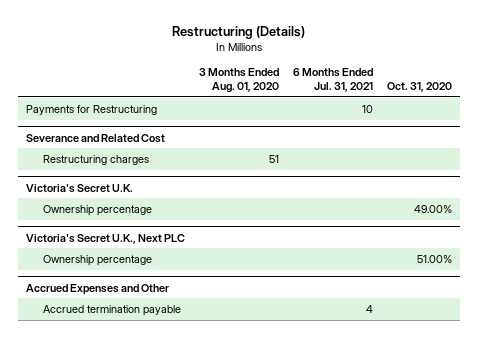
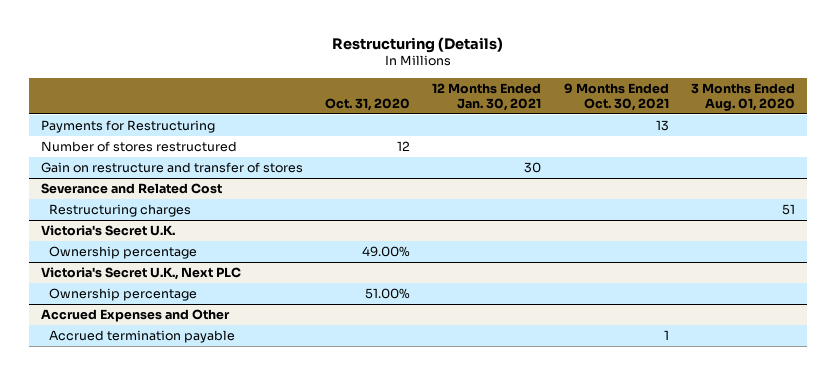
[293,68,374,93] 6 Months Ended Jul. 31, 2021 -> none
none -> [432,83,542,111] 12 Months Ended Jan. 30, 2021
none -> [563,83,669,111] 9 Months Ended Oct. 30, 2021
none -> [40,141,237,153] Number of stores restructured
none -> [40,162,303,174] Gain on restructure and transfer of stores

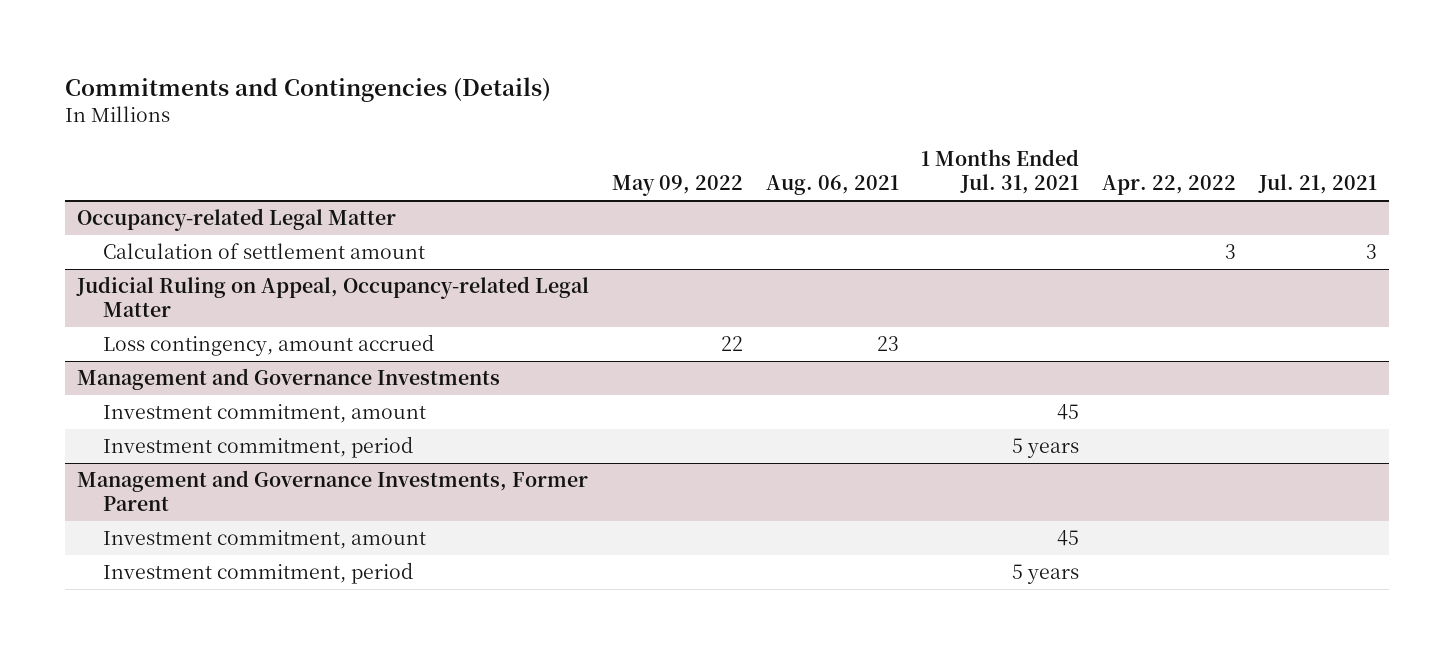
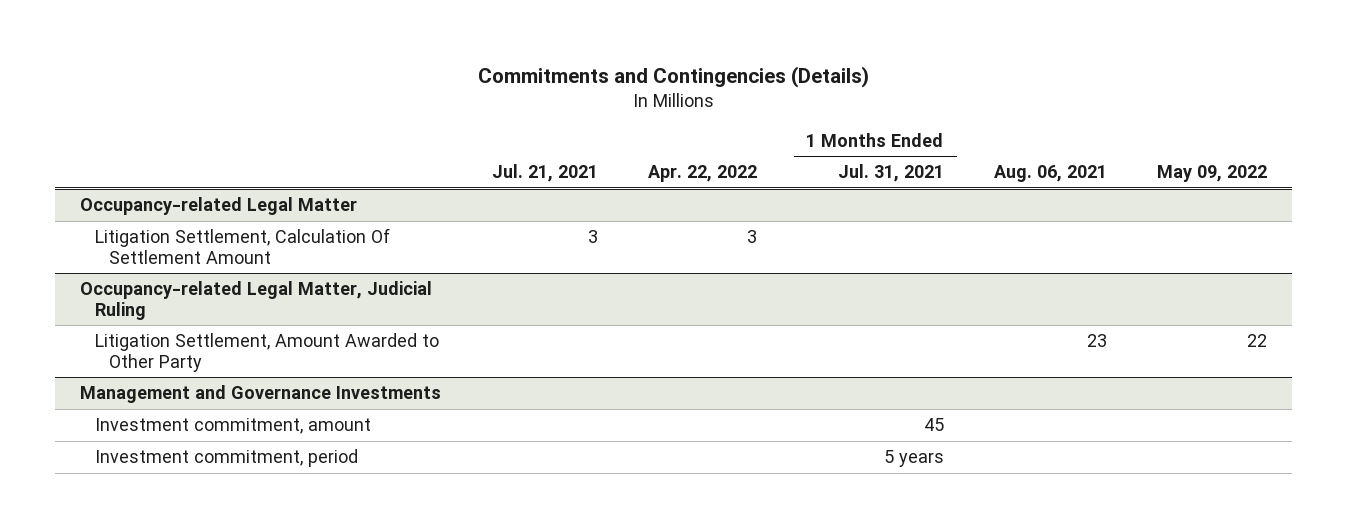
[103,243,426,260] Calculation of settlement amount -> [94,228,390,264] Litigation Settlement, Calculation Of Settlement Amount
[75,276,589,318] Judicial Ruling on Appeal, Occupancy-related Legal Matter -> [80,281,433,320] Occupancy-related Legal Matter, Judicial Ruling
[103,334,435,357] Loss contingency, amount accrued -> [94,333,439,372] Litigation Settlement, Amount Awarded to Other Party
[76,470,588,512] Management and Governance Investments, Former Parent -> none
[103,530,427,550] Investment commitment, amount -> none
[103,562,414,585] Investment commitment, period -> none

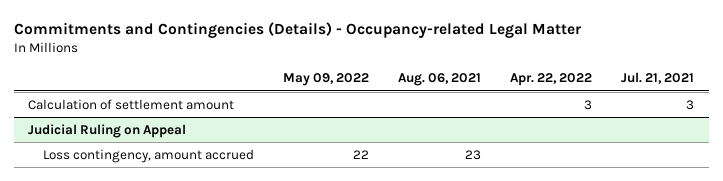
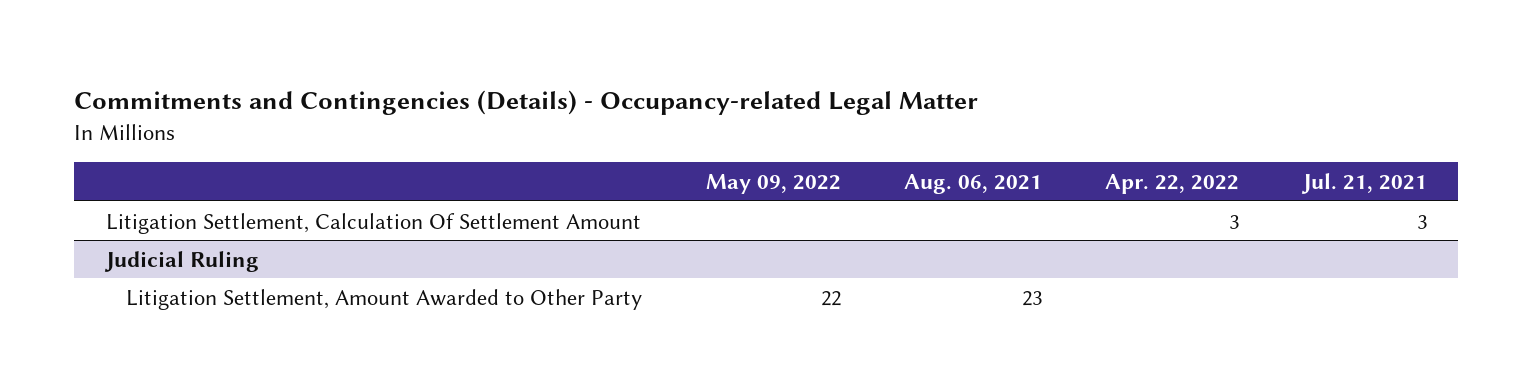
[28,98,235,110] Calculation of settlement amount -> [105,212,641,234] Litigation Settlement, Calculation Of Settlement Amount
[28,123,187,138] Judicial Ruling on Appeal -> [103,250,259,272] Judicial Ruling
[43,148,255,163] Loss contingency, amount accrued -> [126,288,643,310] Litigation Settlement, Amount Awarded to Other Party

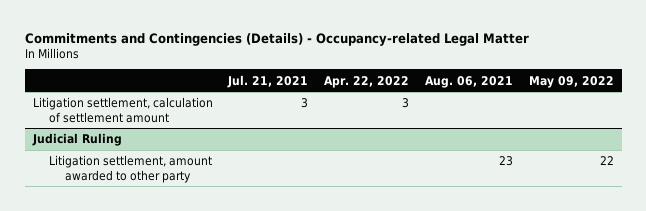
[105,212,641,234] Litigation Settlement, Calculation Of Settlement Amount -> [32,97,213,123] Litigation settlement, calculation of settlement amount
[126,288,643,310] Litigation Settlement, Amount Awarded to Other Party -> [48,155,212,183] Litigation settlement, amount awarded to other party

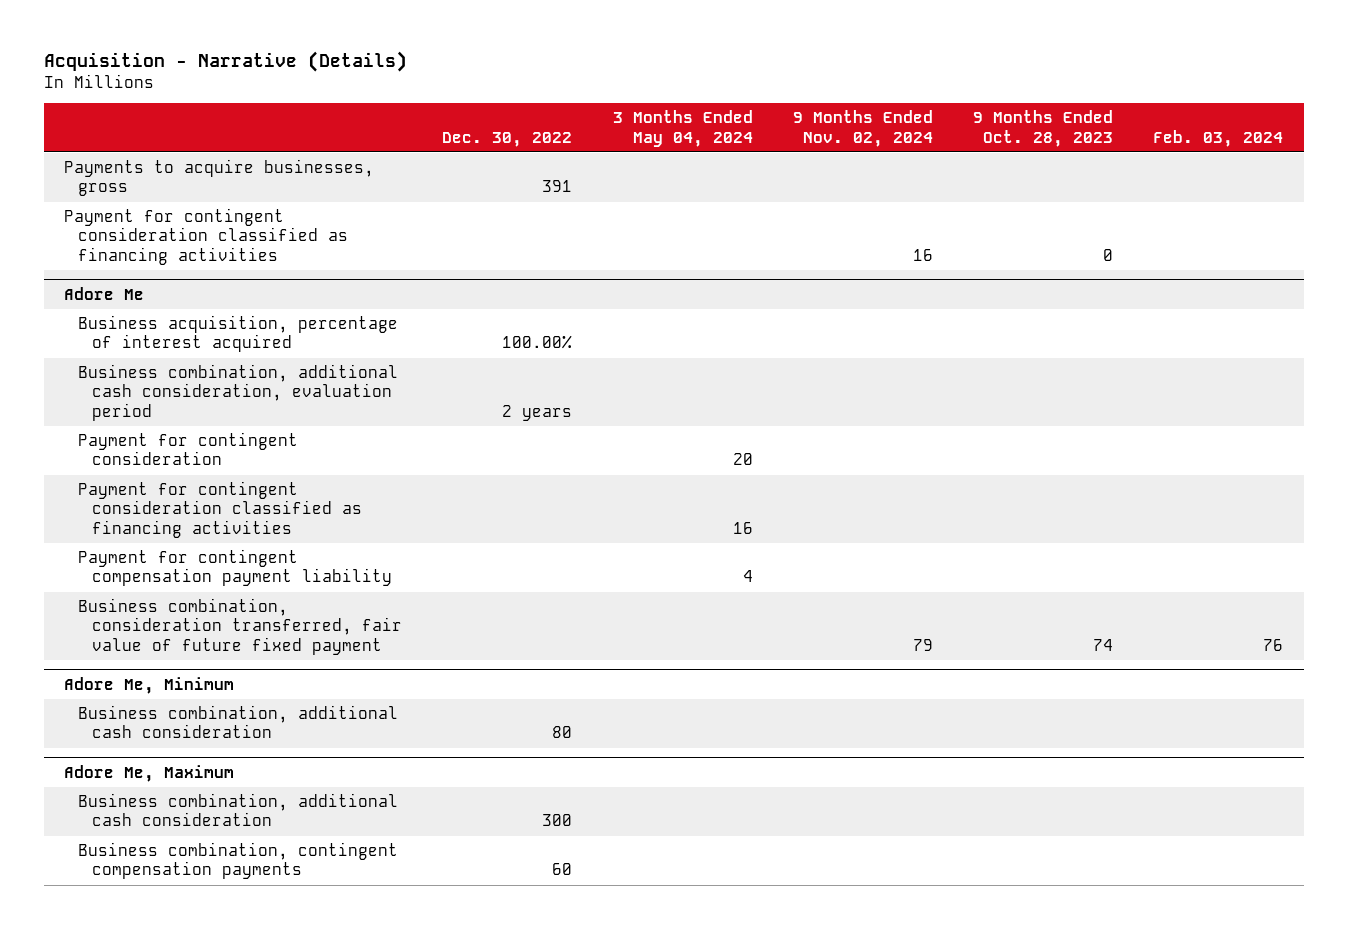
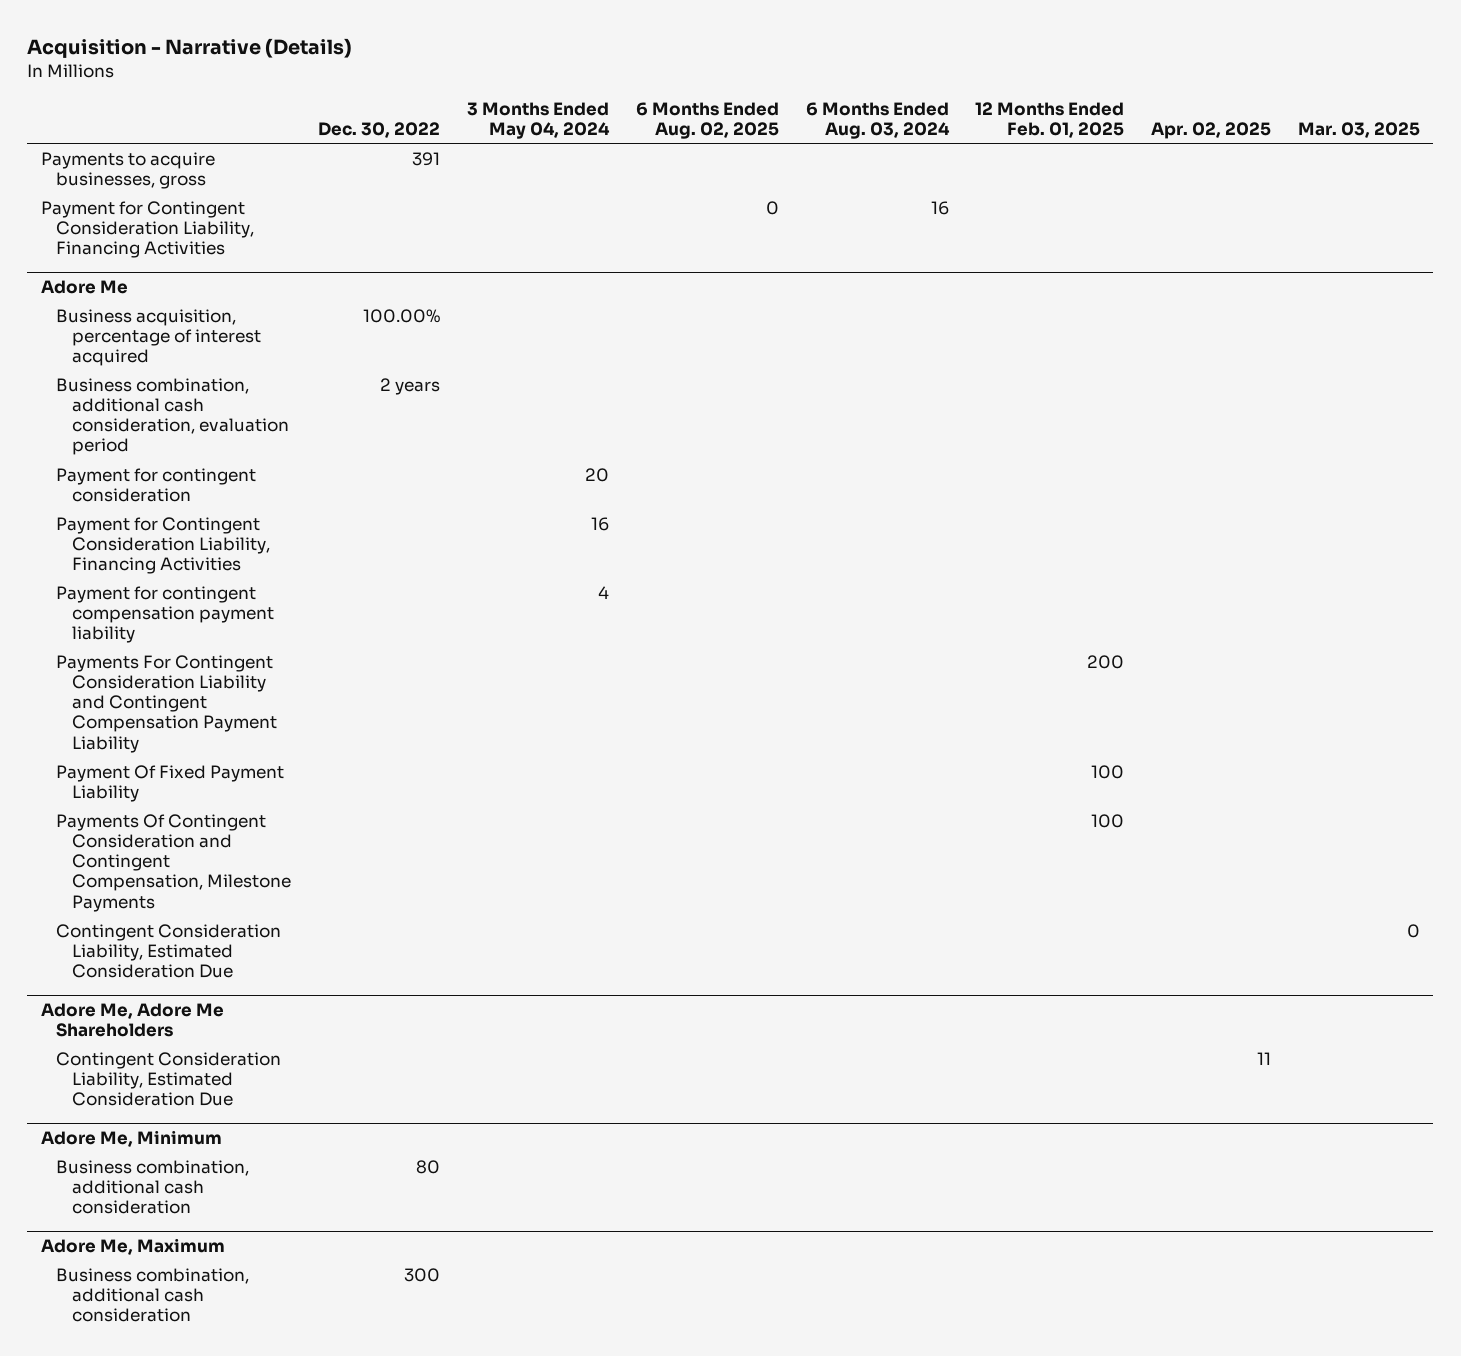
[792,110,933,147] 9 Months Ended Nov. 02, 2024 -> none
[973,110,1114,147] 9 Months Ended Oct. 28, 2023 -> none
[1153,129,1284,147] Feb. 03, 2024 -> none
none -> [635,101,779,140] 6 Months Ended Aug. 02, 2025
none -> [805,101,950,140] 6 Months Ended Aug. 03, 2024
none -> [975,101,1125,139] 12 Months Ended Feb. 01, 2025
none -> [1151,122,1272,140] Apr. 02, 2025
none -> [1298,122,1421,139] Mar. 03, 2025
[63,207,348,265] Payment for contingent consideration classified as financing activities -> [40,200,255,259] Payment for Contingent Consideration Liability, Financing Activities
[77,480,362,538] Payment for contingent consideration classified as financing activities -> [56,516,271,575] Payment for Contingent Consideration Liability, Financing Activities
[77,597,402,655] Business combination, consideration transferred, fair value of future fixed payment -> none
none -> [56,654,278,753] Payments For Contingent Consideration Liability and Contingent Compensation Payment Liability
none -> [56,764,285,802] Payment Of Fixed Payment Liability
none -> [56,813,292,912] Payments Of Contingent Consideration and Contingent Compensation, Milestone Payments
none -> [56,923,282,979] Contingent Consideration Liability, Estimated Consideration Due
none -> [40,1002,224,1038] Adore Me, Adore Me Shareholders
none -> [56,1051,282,1107] Contingent Consideration Liability, Estimated Consideration Due
[77,841,398,880] Business combination, contingent compensation payments -> none

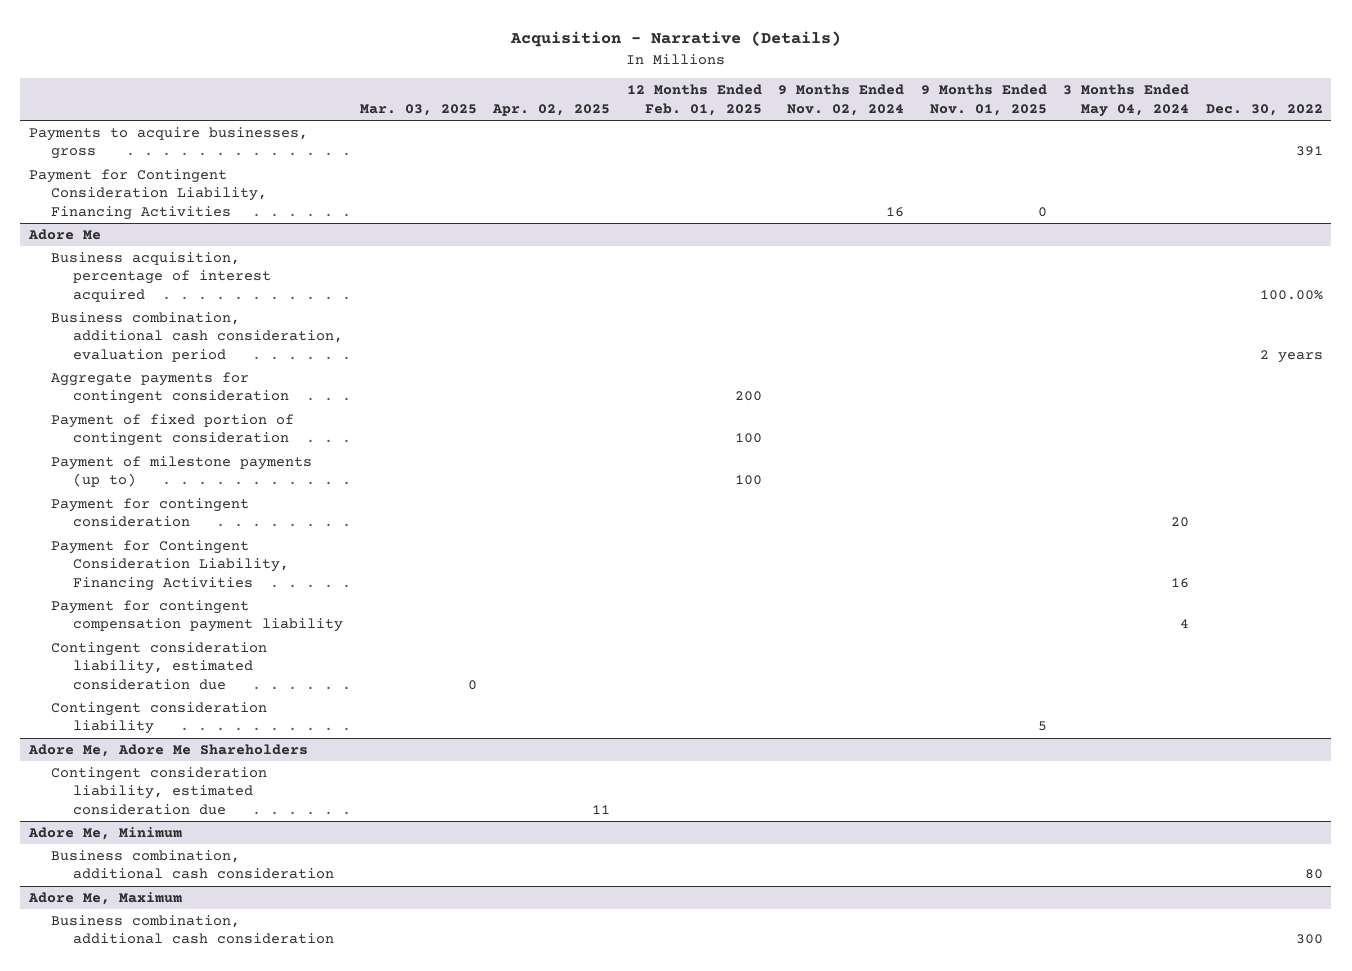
[635,101,779,140] 6 Months Ended Aug. 02, 2025 -> none
[805,101,950,140] 6 Months Ended Aug. 03, 2024 -> none
none -> [778,84,905,116] 9 Months Ended Nov. 02, 2024
none -> [920,84,1047,116] 9 Months Ended Nov. 01, 2025
none -> [50,371,290,405] Aggregate payments for contingent consideration
none -> [50,413,294,447] Payment of fixed portion of contingent consideration
none -> [50,455,312,488] Payment of milestone payments (up to)
[56,654,278,753] Payments For Contingent Consideration Liability and Contingent Compensation Payment Liability -> none
[56,764,285,802] Payment Of Fixed Payment Liability -> none
[56,813,292,912] Payments Of Contingent Consideration and Contingent Compensation, Milestone Payments -> none
[56,923,282,979] Contingent Consideration Liability, Estimated Consideration Due -> [50,641,267,691] Contingent consideration liability, estimated consideration due
none -> [50,701,267,735] Contingent consideration liability
[56,1051,282,1107] Contingent Consideration Liability, Estimated Consideration Due -> [50,766,267,816] Contingent consideration liability, estimated consideration due

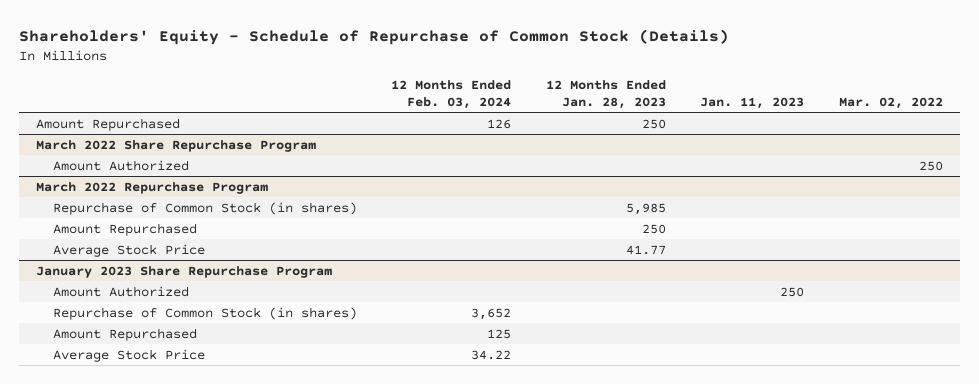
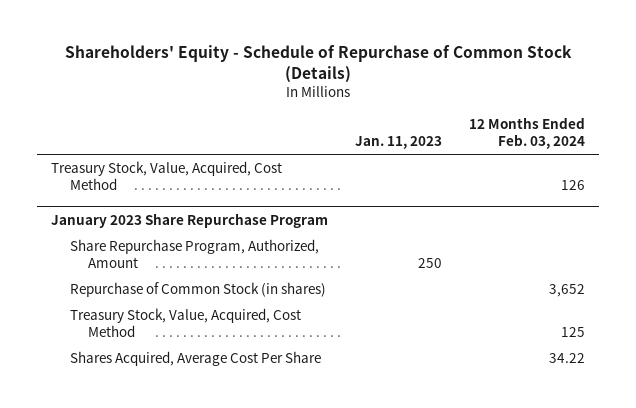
[545,79,666,109] 12 Months Ended Jan. 28, 2023 -> none
[838,96,943,109] Mar. 02, 2022 -> none
[35,139,316,152] March 2022 Share Repurchase Program -> none
[52,159,189,171] Amount Authorized -> none
[35,181,268,194] March 2022 Repurchase Program -> none
[52,201,357,215] Repurchase of Common Stock (in shares) -> none
[52,222,197,236] Amount Repurchased -> none
[52,243,205,257] Average Stock Price -> none
[35,117,180,131] Amount Repurchased -> [50,160,282,191] Treasury Stock, Value, Acquired, Cost Method
[52,285,189,297] Amount Authorized -> [69,238,319,269] Share Repurchase Program, Authorized, Amount
[52,327,197,341] Amount Repurchased -> [69,307,301,338] Treasury Stock, Value, Acquired, Cost Method
[52,348,205,362] Average Stock Price -> [69,350,321,366] Shares Acquired, Average Cost Per Share

